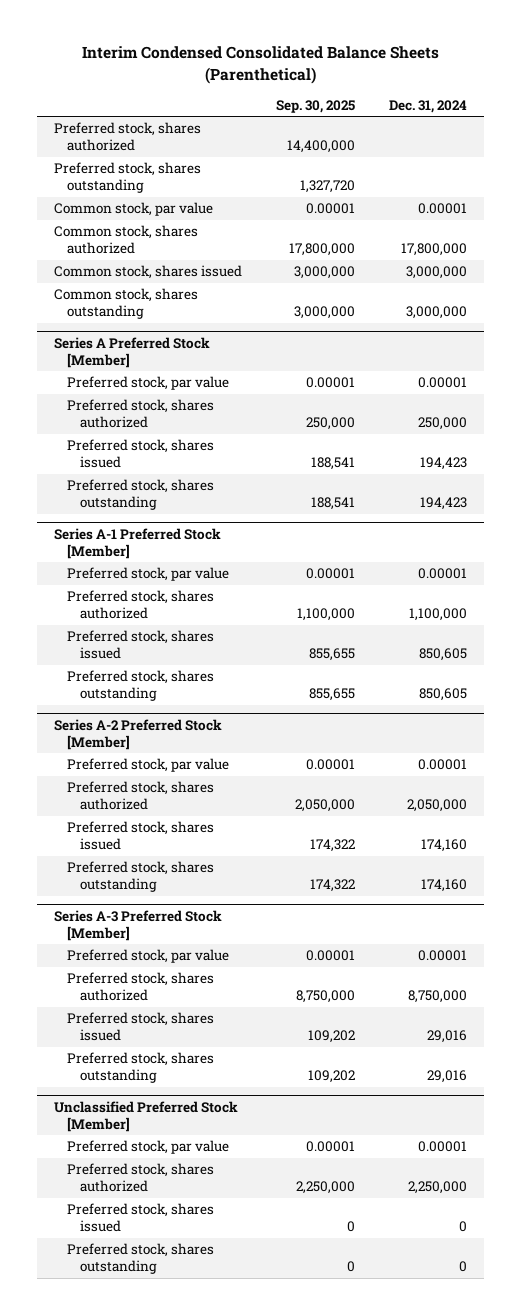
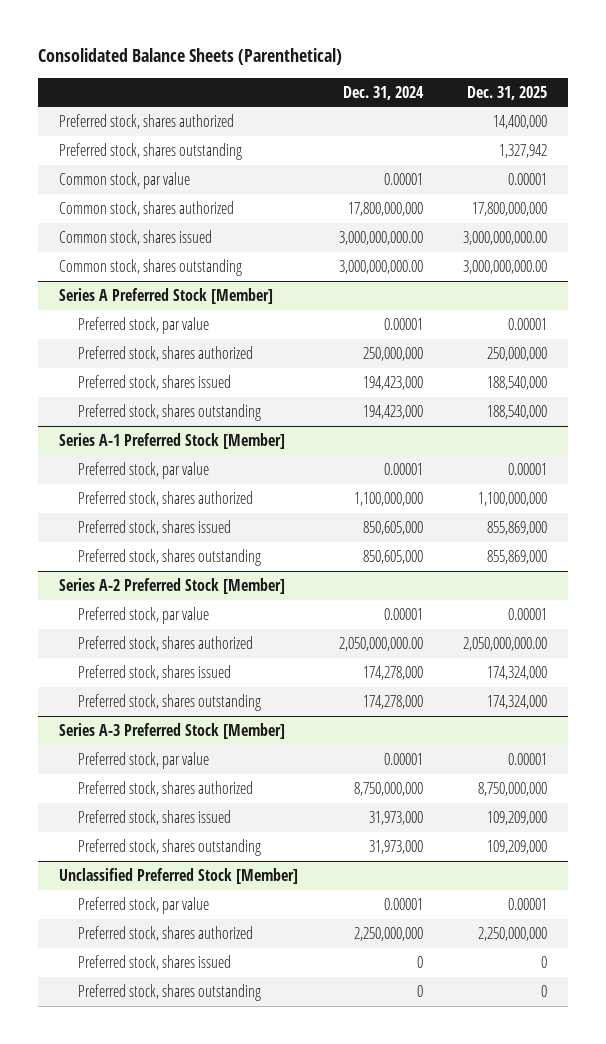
[81,46,439,84] Interim Condensed Consolidated Balance Sheets (Parenthetical) -> [38,48,343,66] Consolidated Balance Sheets (Parenthetical)
[276,99,356,113] Sep. 30, 2025 -> none
none -> [467,85,548,100] Dec. 31, 2025
[400,243,467,257] 17,800,000 -> [347,201,423,216] 17,800,000,000
[405,266,467,280] 3,000,000 -> [338,230,423,245] 3,000,000,000.00
[405,306,467,320] 3,000,000 -> [338,259,423,274] 3,000,000,000.00
[417,417,467,431] 250,000 -> [362,346,423,361] 250,000,000
[419,457,467,471] 194,423 -> [362,375,423,390] 194,423,000
[419,497,467,511] 194,423 -> [362,404,423,419] 194,423,000
[408,608,467,622] 1,100,000 -> [353,491,423,506] 1,100,000,000
[418,648,467,662] 850,605 -> [362,520,423,535] 850,605,000
[418,688,467,702] 850,605 -> [362,549,423,564] 850,605,000
[406,799,467,813] 2,050,000 -> [338,636,423,651] 2,050,000,000.00
[420,839,467,853] 174,160 -> [362,665,423,680] 174,278,000
[420,879,467,893] 174,160 -> [362,694,423,709] 174,278,000
[407,990,467,1004] 8,750,000 -> [353,781,423,796] 8,750,000,000
[426,1030,467,1044] 29,016 -> [368,810,423,825] 31,973,000
[426,1070,467,1084] 29,016 -> [368,839,423,854] 31,973,000
[407,1181,467,1195] 2,250,000 -> [353,926,423,941] 2,250,000,000

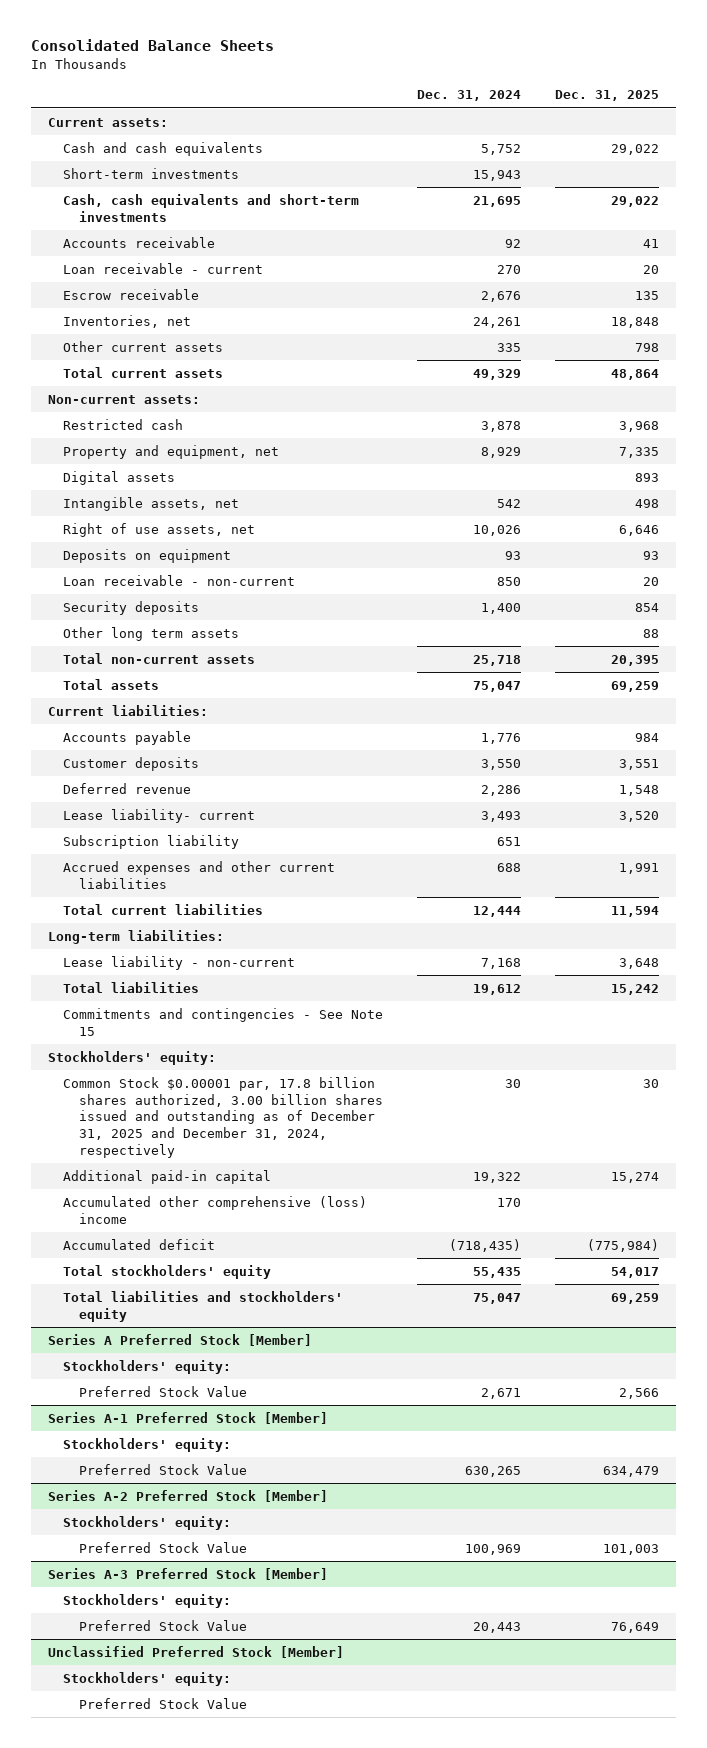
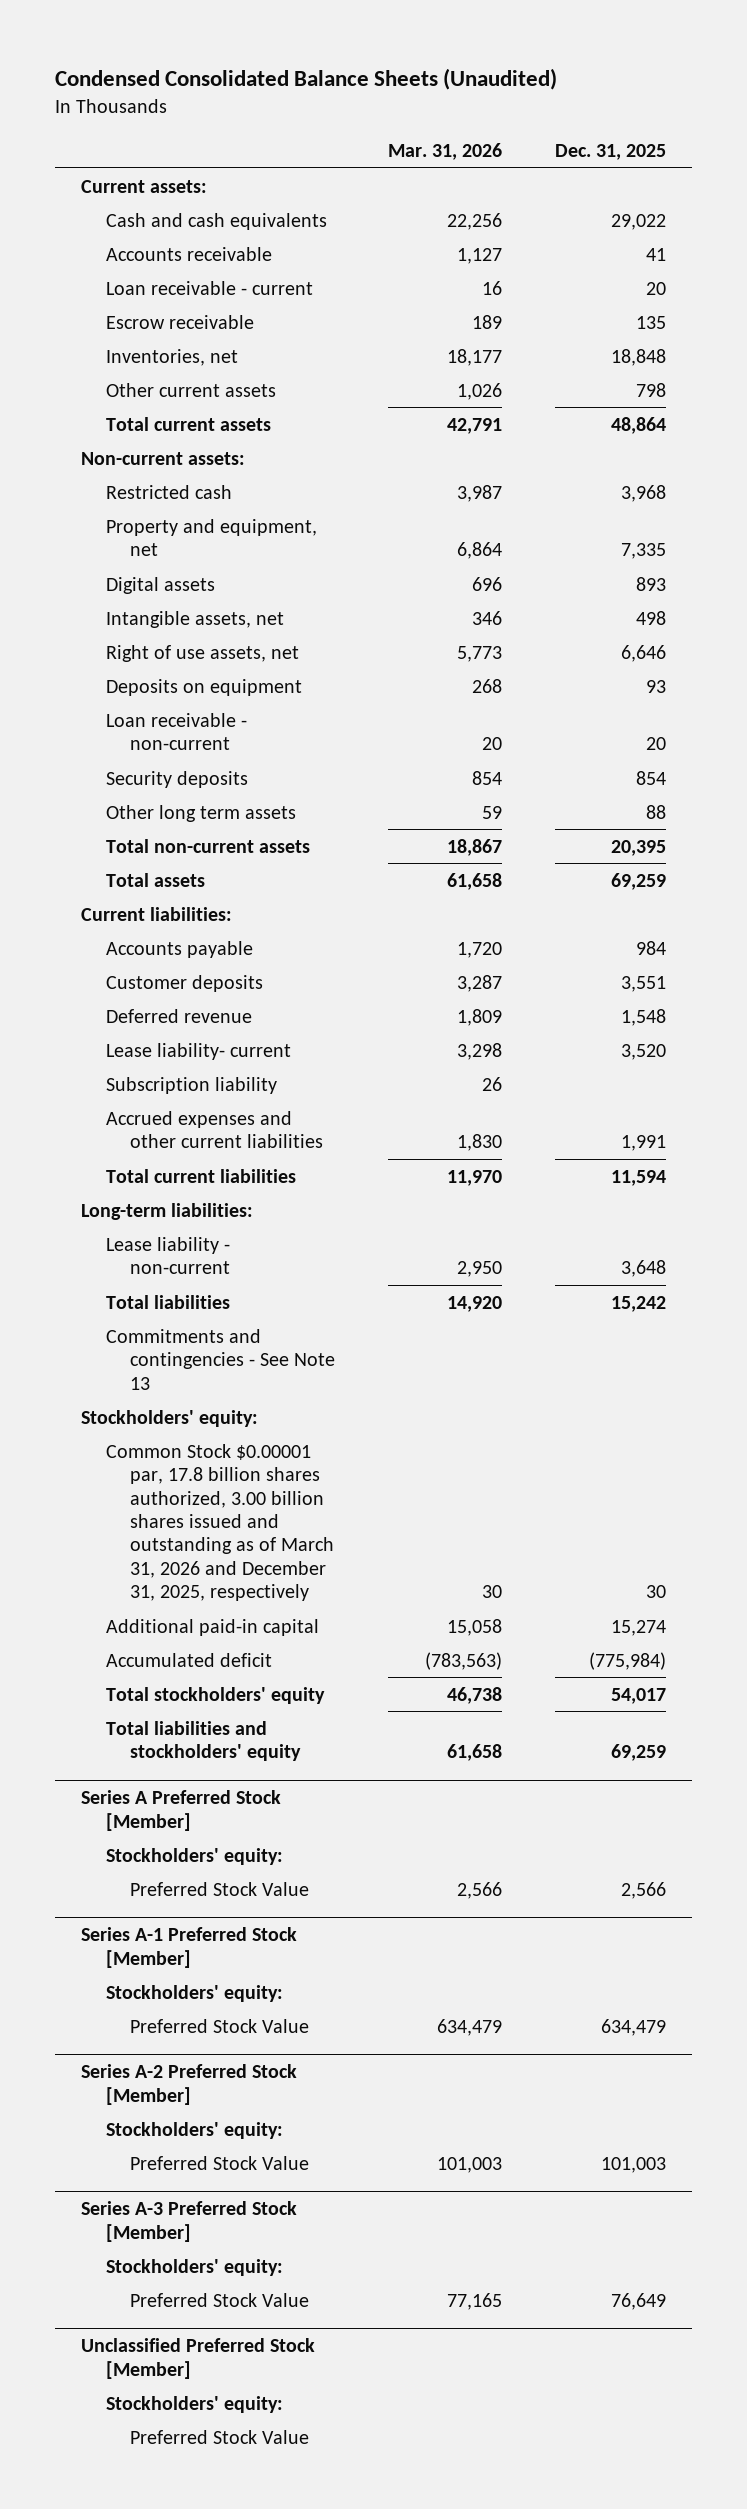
[31,39,275,52] Consolidated Balance Sheets -> [54,68,557,91] Condensed Consolidated Balance Sheets (Unaudited)
[417,90,522,102] Dec. 31, 2024 -> none
none -> [388,143,503,161] Mar. 31, 2026
[63,167,240,179] Short-term investments -> none
[63,193,360,222] Cash, cash equivalents and short-term investments -> none
[63,1007,384,1036] Commitments and contingencies - See Note 15 -> [105,1328,336,1390] Commitments and contingencies - See Note 13
[63,1076,383,1158] Common Stock $0.00001 par, 17.8 billion shares authorized, 3.00 billion shares issued and outstanding as of December 31, 2025 and December 31, 2024, respectively -> [105,1443,335,1602] Common Stock $0.00001 par, 17.8 billion shares authorized, 3.00 billion shares issued and outstanding as of March 31, 2026 and December 31, 2025, respectively
[63,1195,368,1224] Accumulated other comprehensive (loss) income -> none

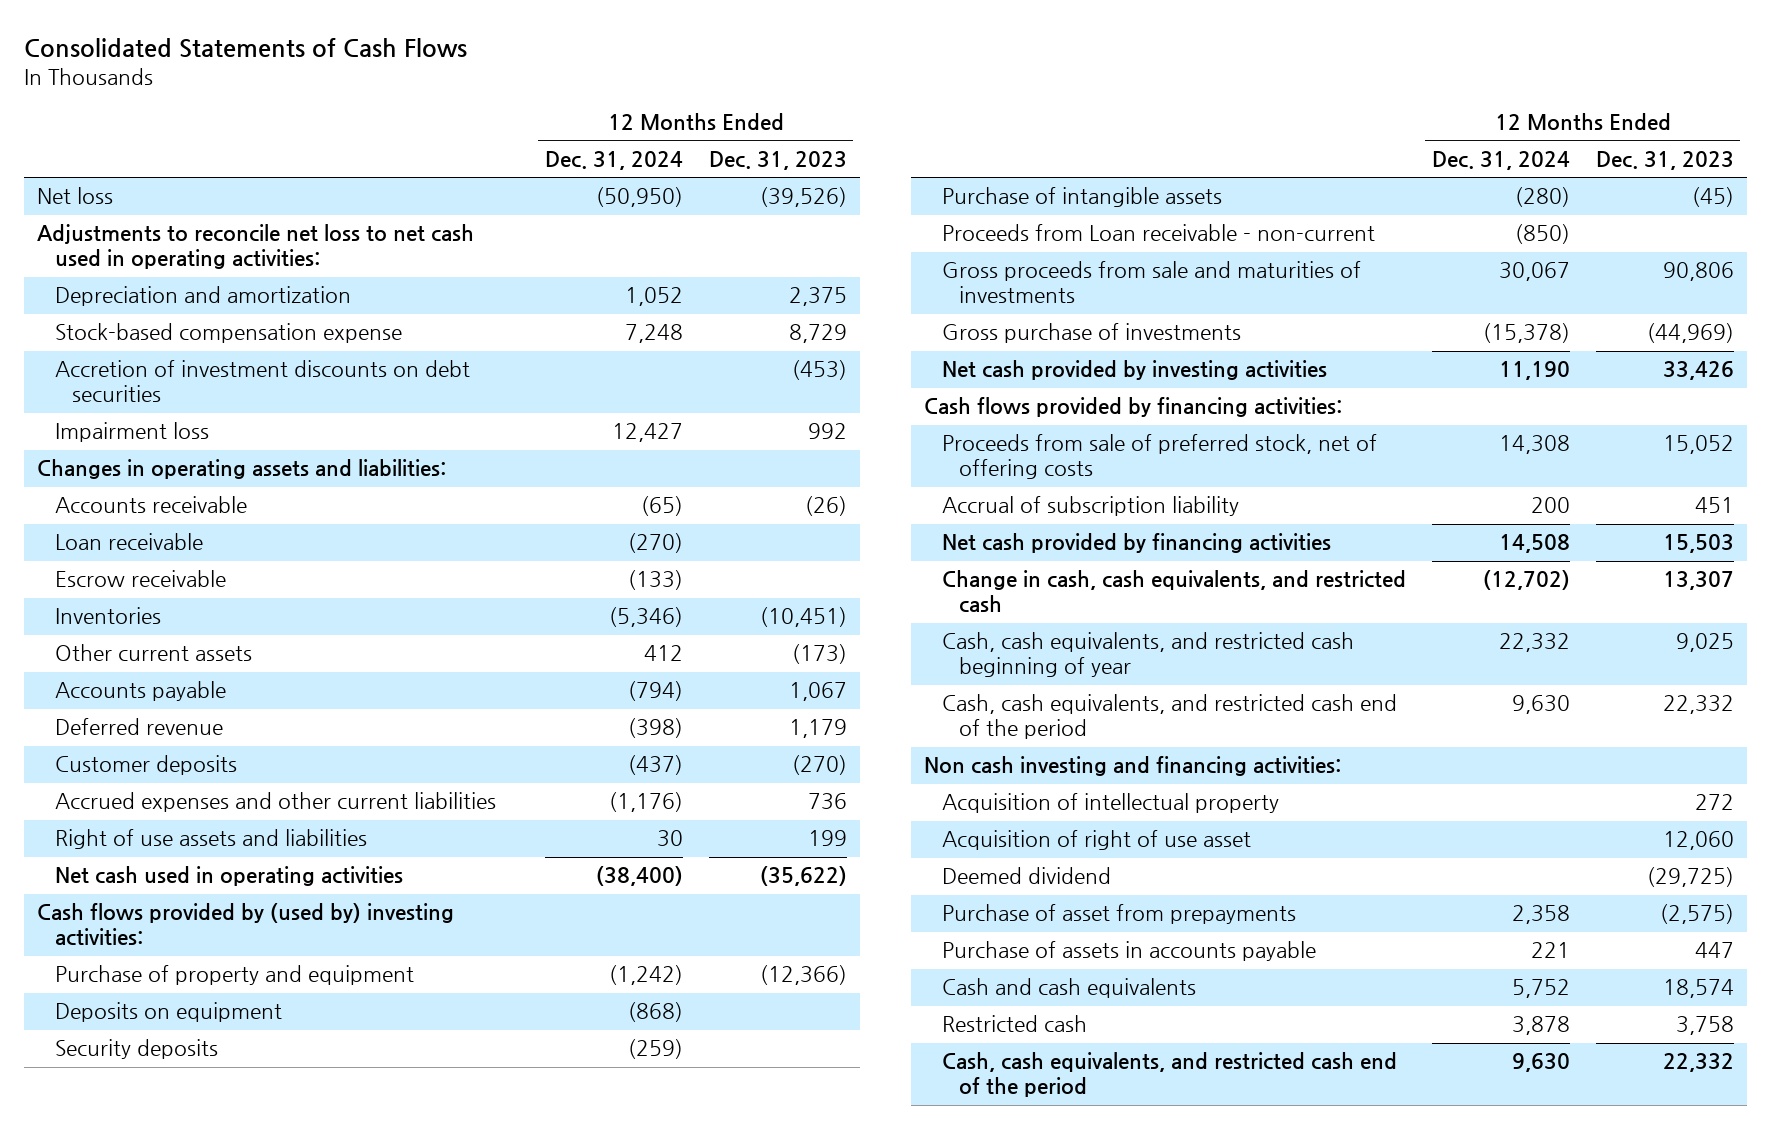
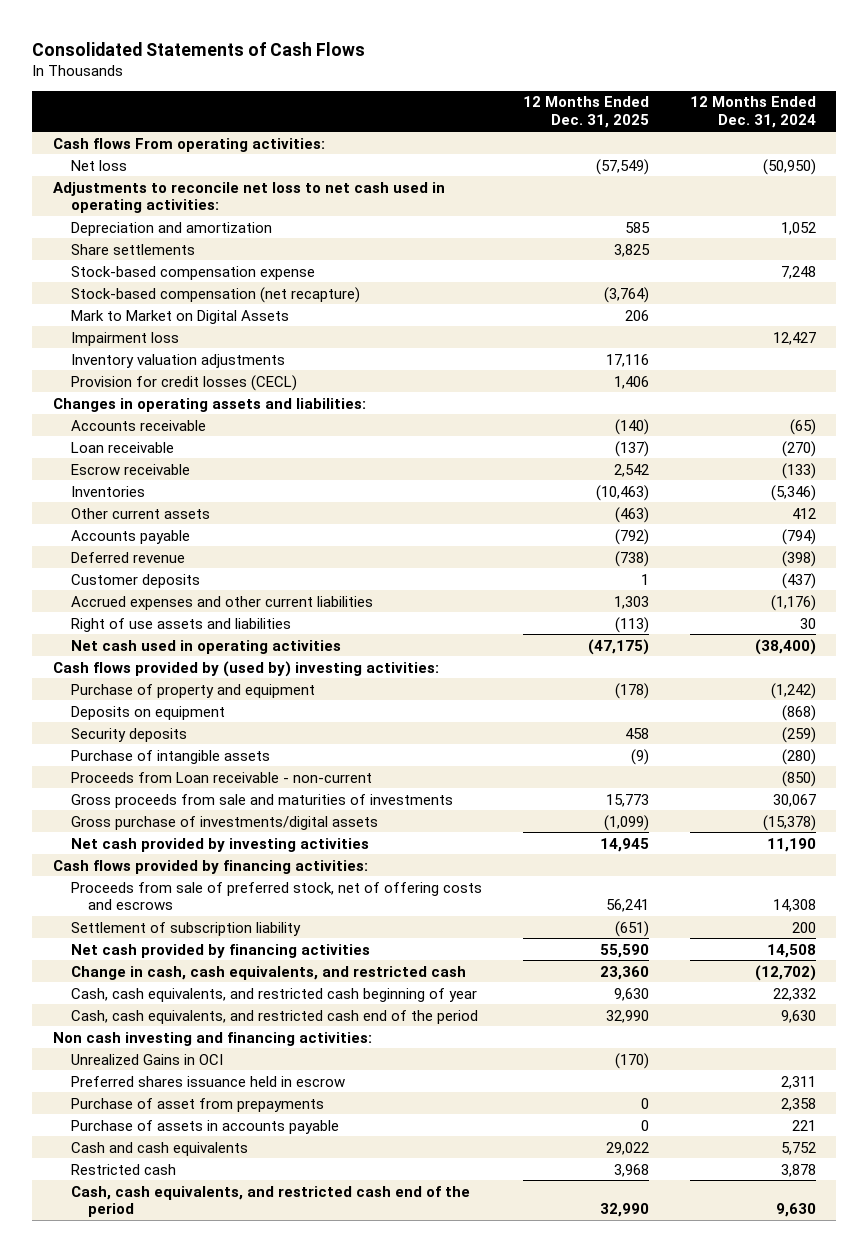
[708,150,847,170] Dec. 31, 2023 -> none
none -> [522,96,649,129] 12 Months Ended Dec. 31, 2025
none -> [52,137,325,152] Cash flows From operating activities:
none -> [70,243,195,255] Share settlements
[54,360,470,403] Accretion of investment discounts on debt securities -> none
none -> [70,286,360,303] Stock-based compensation (net recapture)
none -> [70,309,289,324] Mark to Market on Digital Assets
none -> [70,353,285,368] Inventory valuation adjustments
none -> [70,374,297,391] Provision for credit losses (CECL)
[941,323,1241,344] Gross purchase of investments -> [70,815,378,830] Gross purchase of investments/digital assets
[941,434,1377,480] Proceeds from sale of preferred stock, net of offering costs -> [70,881,482,911] Proceeds from sale of preferred stock, net of offering costs and escrows
[941,496,1239,517] Accrual of subscription liability -> [70,921,301,936] Settlement of subscription liability
[941,793,1279,814] Acquisition of intellectual property -> none
[941,830,1251,851] Acquisition of right of use asset -> none
[941,867,1111,885] Deemed dividend -> none
none -> [70,1053,223,1065] Unrealized Gains in OCI
none -> [70,1075,345,1087] Preferred shares issuance held in escrow

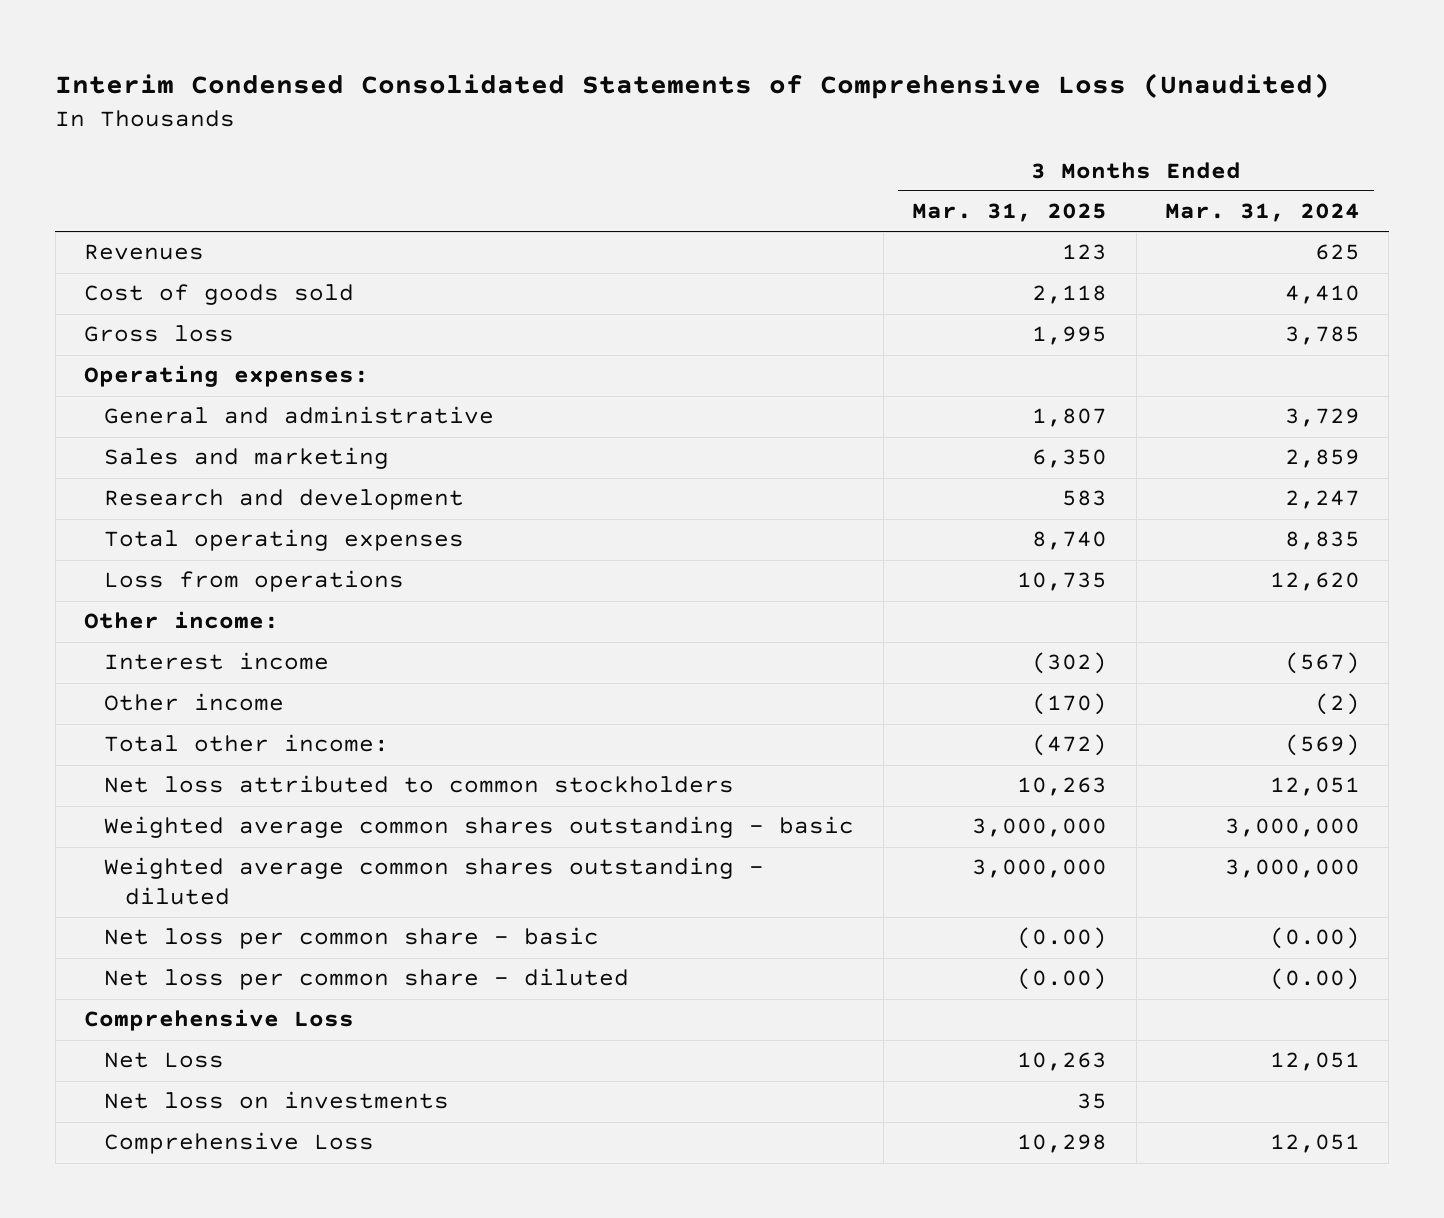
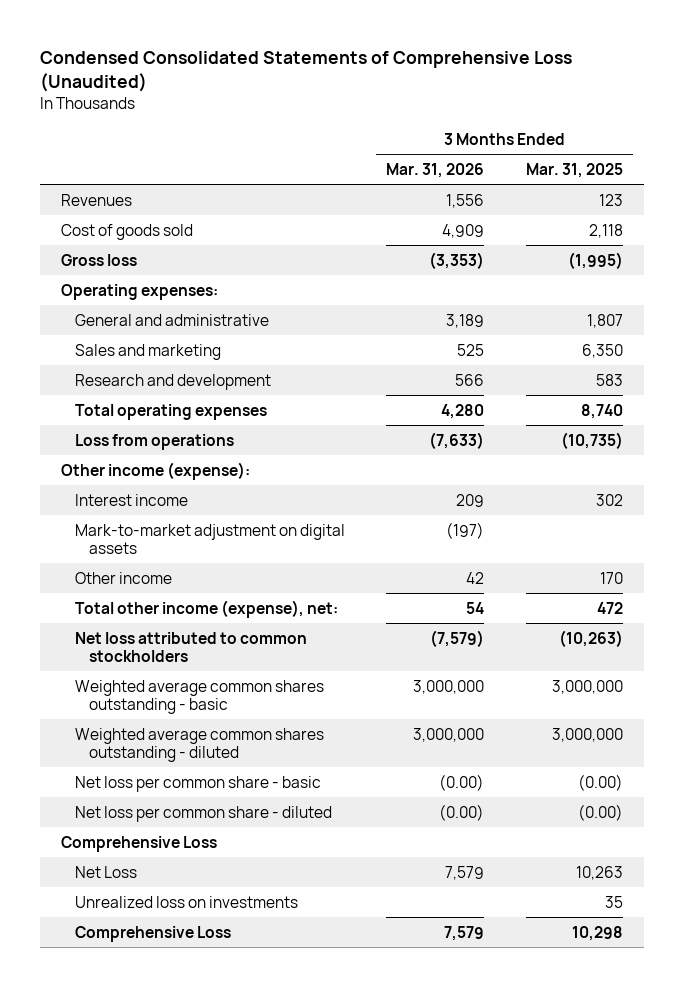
[55,73,1331,100] Interim Condensed Consolidated Statements of Comprehensive Loss (Unaudited) -> [40,51,573,93] Condensed Consolidated Statements of Comprehensive Loss (Unaudited)
[1164,203,1360,223] Mar. 31, 2024 -> none
none -> [386,162,485,178] Mar. 31, 2026
[1032,326,1108,346] 1,995 -> [568,251,624,269] (1,995)
[1017,572,1108,592] 10,735 -> [561,431,624,449] (10,735)
[84,611,280,630] Other income: -> [61,461,251,480] Other income (expense):
[1032,652,1108,675] (302) -> [596,493,624,506] 302
none -> [74,523,345,554] Mark-to-market adjustment on digital assets
[1032,693,1108,716] (170) -> [600,571,624,584] 170
[104,734,390,753] Total other income: -> [74,599,338,618] Total other income (expense), net:
[1032,734,1108,757] (472) -> [597,601,624,614] 472
[1017,777,1108,797] 10,263 -> [559,629,624,647] (10,263)
[104,1091,450,1110] Net loss on investments -> [74,895,298,908] Unrealized loss on investments

